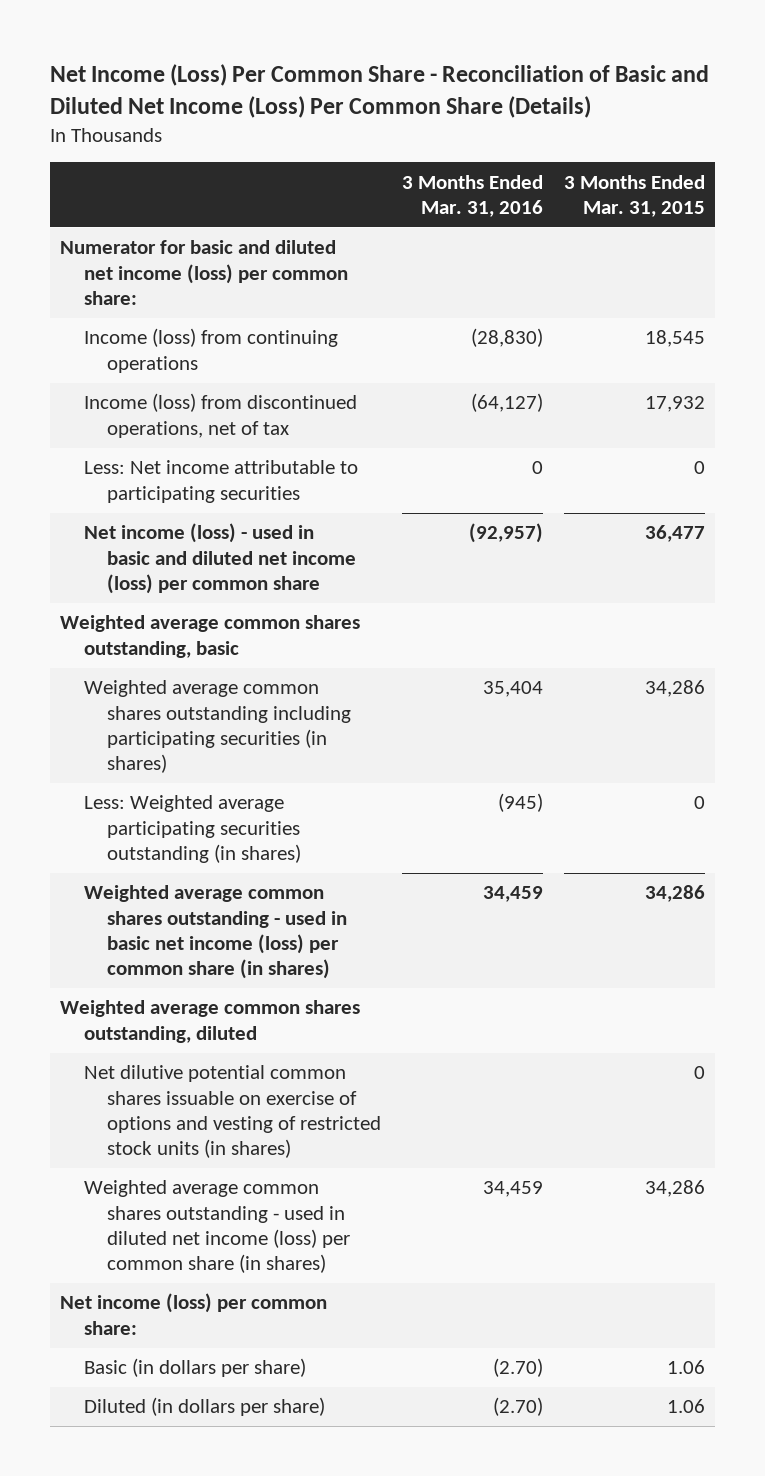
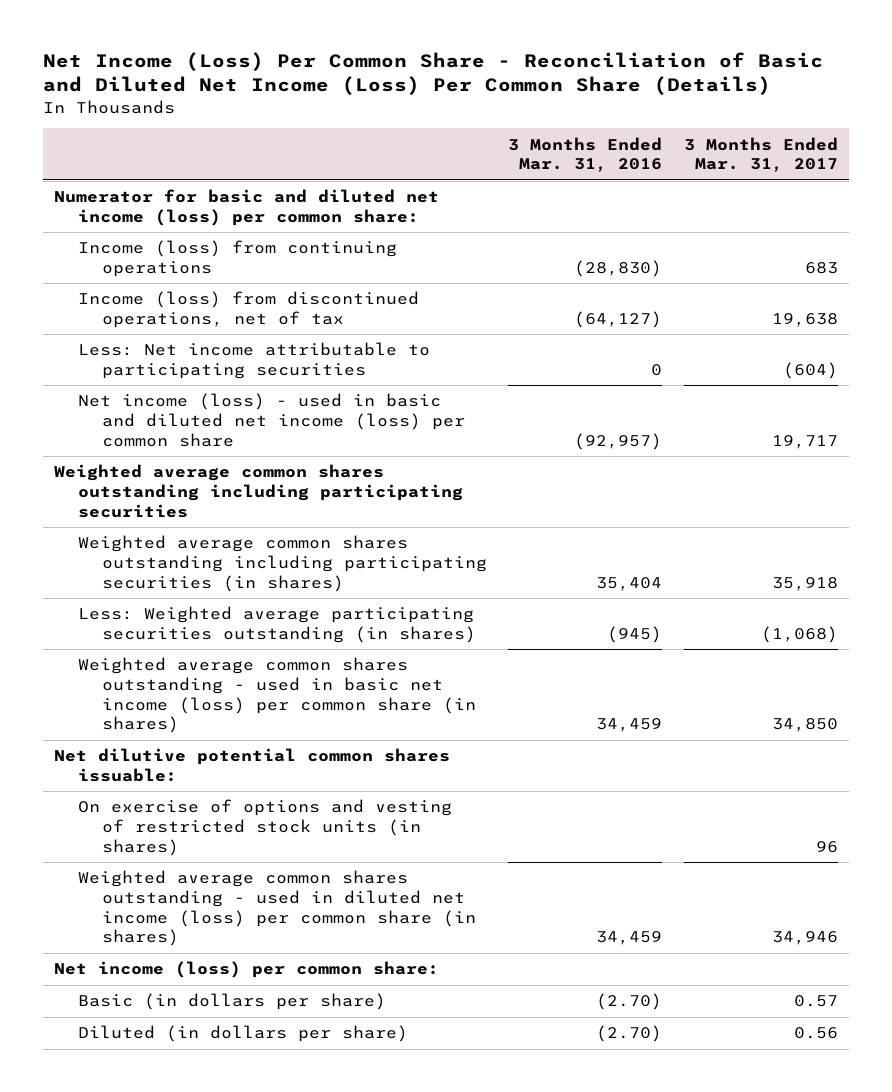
[563,174,705,217] 3 Months Ended Mar. 31, 2015 -> none
none -> [684,136,839,173] 3 Months Ended Mar. 31, 2017
[59,615,360,658] Weighted average common shares outstanding, basic -> [53,464,463,518] Weighted average common shares outstanding including participating securities
[59,1000,360,1043] Weighted average common shares outstanding, diluted -> [53,748,450,782] Net dilutive potential common shares issuable:
[83,1065,382,1158] Net dilutive potential common shares issuable on exercise of options and vesting of restricted stock units (in shares) -> [77,799,452,856] On exercise of options and vesting of restricted stock units (in shares)

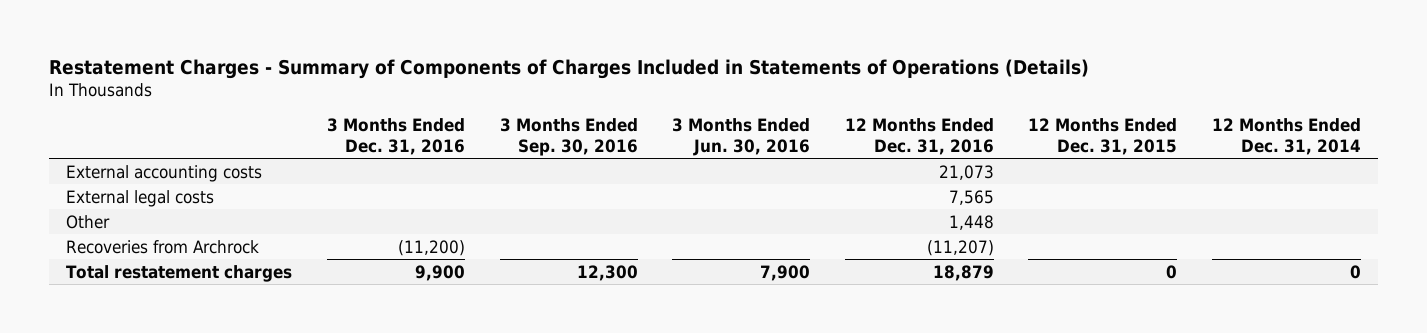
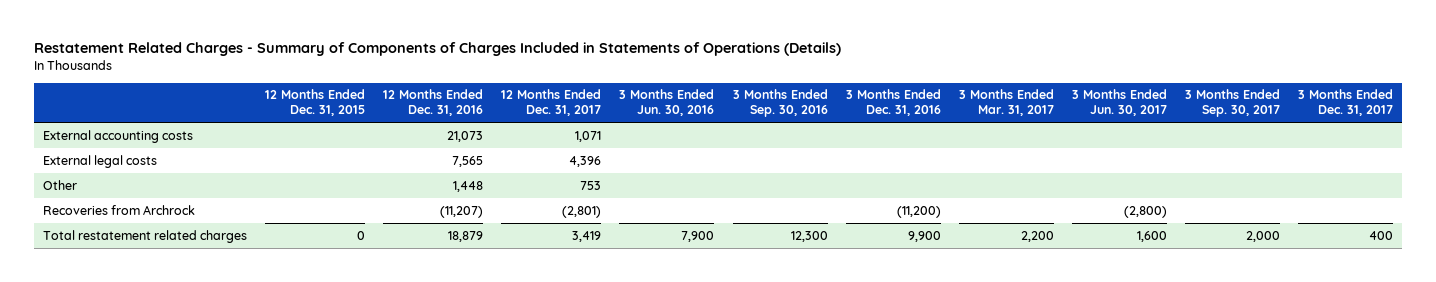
[49,59,1090,80] Restatement Charges - Summary of Components of Charges Included in Statements of Operations (Details) -> [33,42,841,57] Restatement Related Charges - Summary of Components of Charges Included in Statements of Operations (Details)
[1211,118,1361,155] 12 Months Ended Dec. 31, 2014 -> none
none -> [501,89,602,117] 12 Months Ended Dec. 31, 2017
none -> [958,89,1054,117] 3 Months Ended Mar. 31, 2017
none -> [1071,89,1167,117] 3 Months Ended Jun. 30, 2017
none -> [1185,89,1281,118] 3 Months Ended Sep. 30, 2017
none -> [1298,89,1394,117] 3 Months Ended Dec. 31, 2017
[66,264,293,282] Total restatement charges -> [42,229,247,243] Total restatement related charges

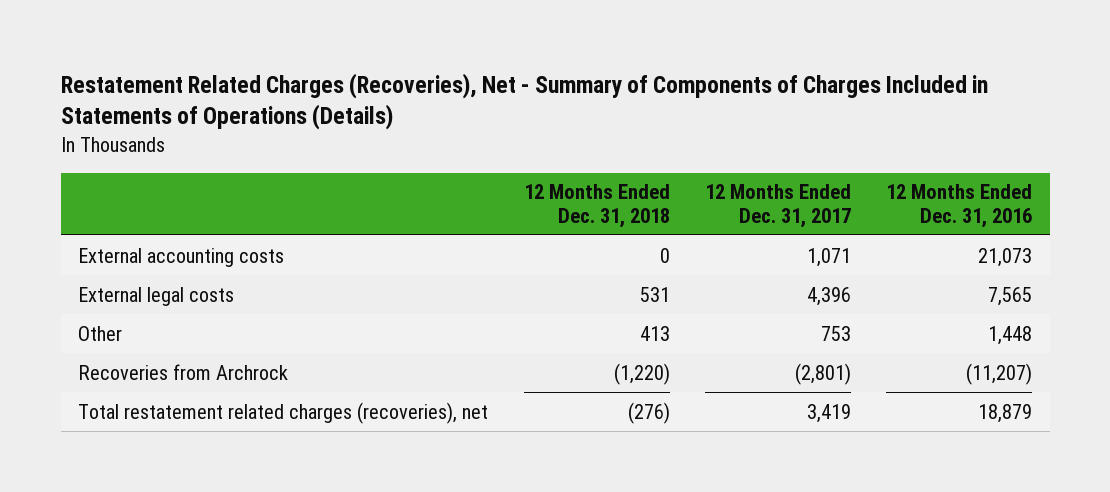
[33,42,841,57] Restatement Related Charges - Summary of Components of Charges Included in Statements of Operations (Details) -> [60,72,988,131] Restatement Related Charges (Recoveries), Net - Summary of Components of Charges Included in Statements of Operations (Details)
[264,89,365,117] 12 Months Ended Dec. 31, 2015 -> none
[619,89,715,117] 3 Months Ended Jun. 30, 2016 -> none
[732,89,828,118] 3 Months Ended Sep. 30, 2016 -> none
[845,89,941,117] 3 Months Ended Dec. 31, 2016 -> none
[958,89,1054,117] 3 Months Ended Mar. 31, 2017 -> none
[1071,89,1167,117] 3 Months Ended Jun. 30, 2017 -> none
[1185,89,1281,118] 3 Months Ended Sep. 30, 2017 -> none
[1298,89,1394,117] 3 Months Ended Dec. 31, 2017 -> none
none -> [523,184,670,228] 12 Months Ended Dec. 31, 2018
[42,229,247,243] Total restatement related charges -> [78,401,489,424] Total restatement related charges (recoveries), net

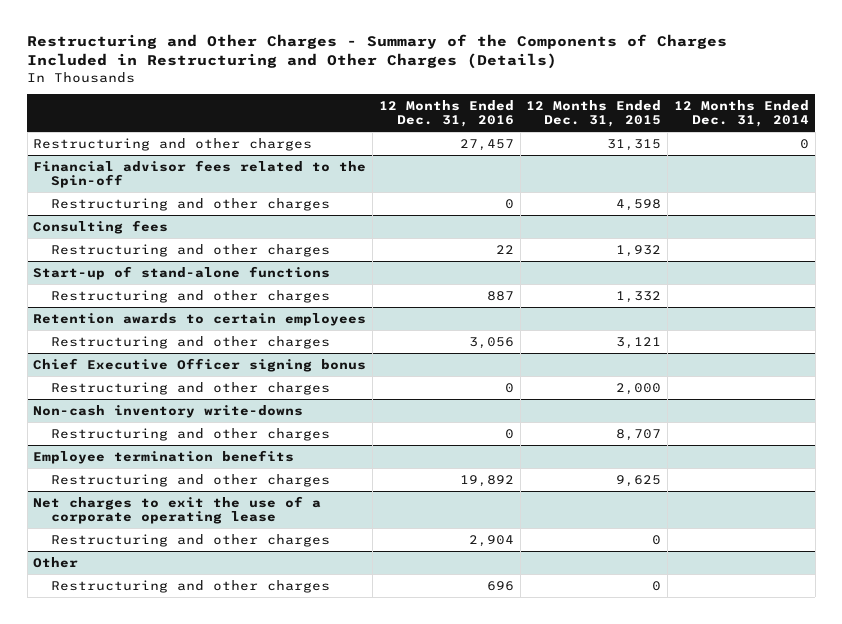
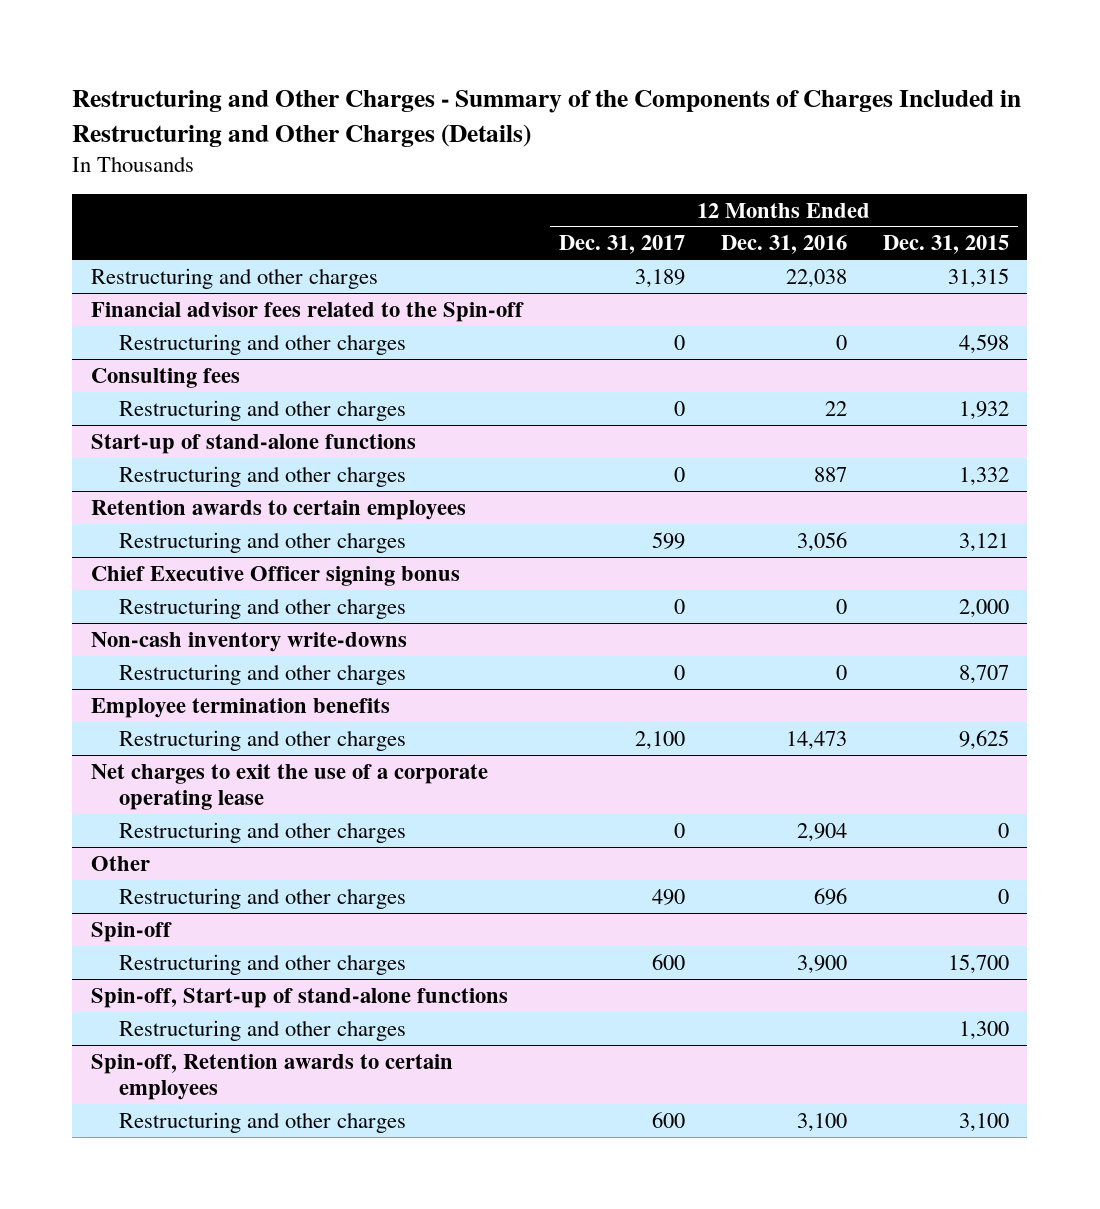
[673,99,809,128] 12 Months Ended Dec. 31, 2014 -> none
none -> [558,235,685,255] Dec. 31, 2017
[459,138,514,151] 27,457 -> [786,268,848,288] 22,038
[459,474,514,487] 19,892 -> [786,730,848,750] 14,473
none -> [90,921,172,942] Spin-off
none -> [119,953,407,975] Restructuring and other charges
none -> [90,987,508,1008] Spin-off, Start-up of stand-alone functions
none -> [119,1019,407,1041] Restructuring and other charges
none -> [90,1053,453,1100] Spin-off, Retention awards to certain employees
none -> [119,1111,407,1133] Restructuring and other charges

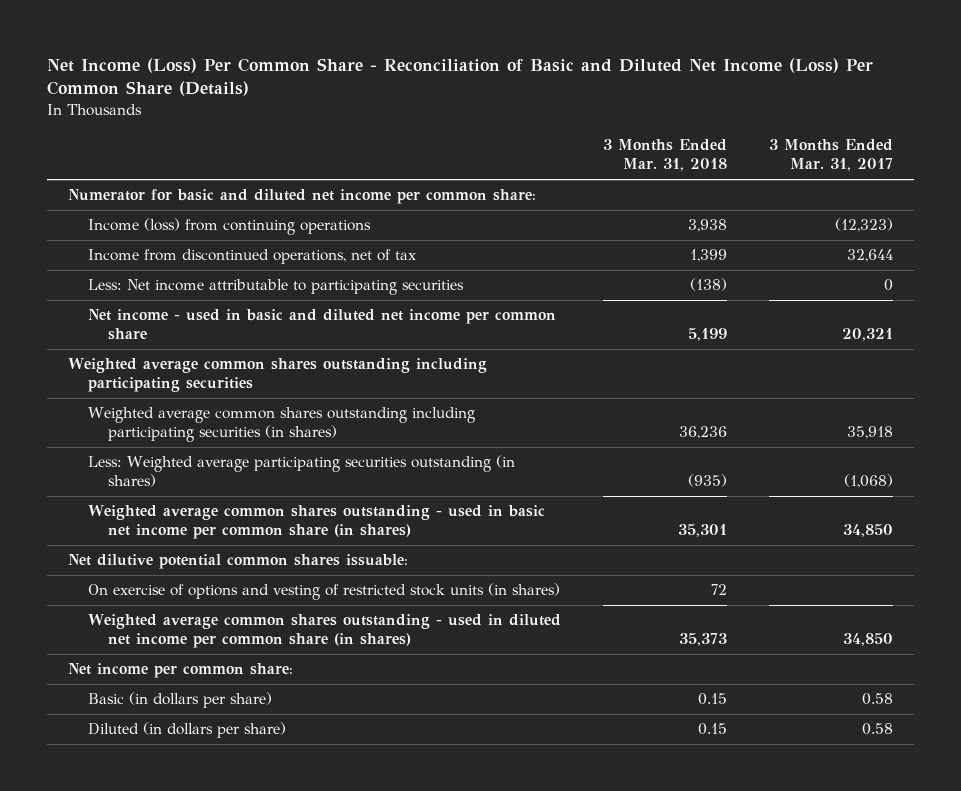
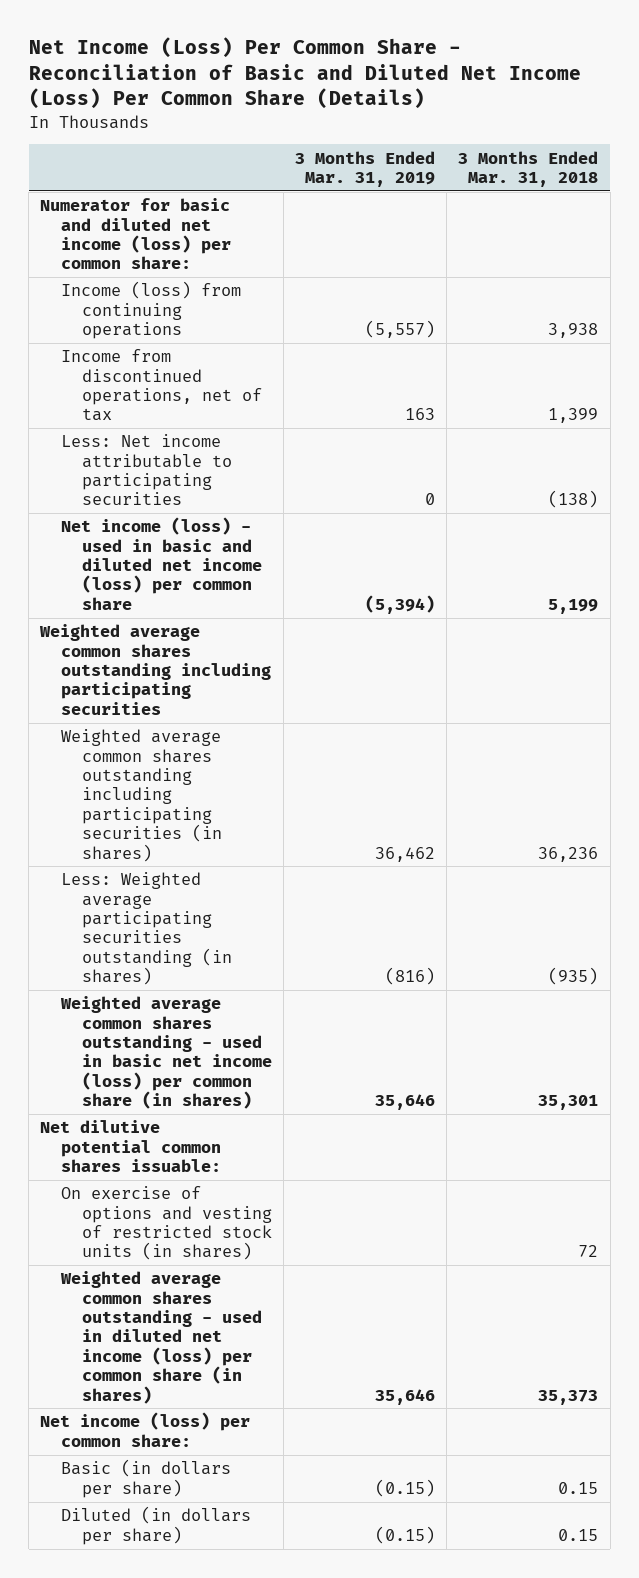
[769,139,894,172] 3 Months Ended Mar. 31, 2017 -> none
none -> [295,150,436,187] 3 Months Ended Mar. 31, 2019
[67,189,536,205] Numerator for basic and diluted net income per common share: -> [40,198,232,270] Numerator for basic and diluted net income (loss) per common share:
[88,309,557,341] Net income - used in basic and diluted net income per common share -> [61,517,263,610] Net income (loss) - used in basic and diluted net income (loss) per common share
[88,505,546,540] Weighted average common shares outstanding - used in basic net income per common share (in shares) -> [60,996,273,1110] Weighted average common shares outstanding - used in basic net income (loss) per common share (in shares)
[88,614,562,649] Weighted average common shares outstanding - used in diluted net income per common share (in shares) -> [60,1271,263,1404] Weighted average common shares outstanding - used in diluted net income (loss) per common share (in shares)
[67,663,293,679] Net income per common share: -> [40,1412,251,1447] Net income (loss) per common share:

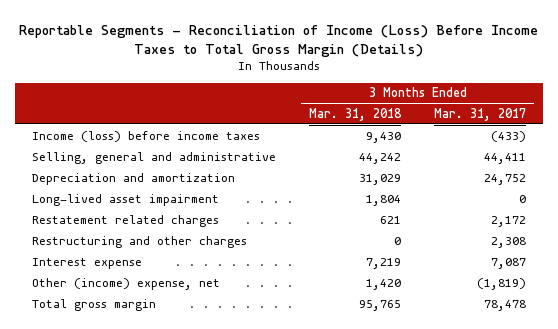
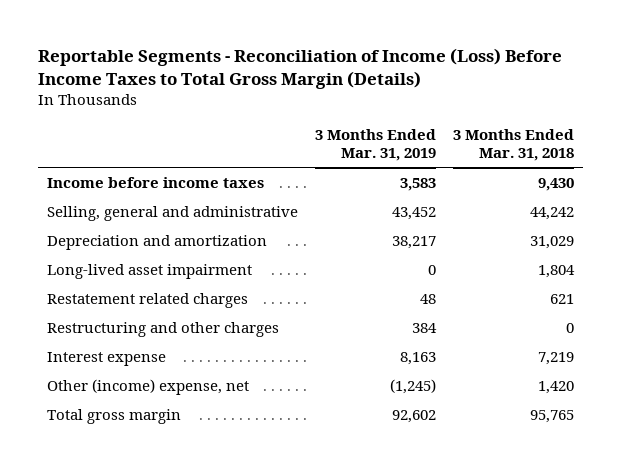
[434,107,527,121] Mar. 31, 2017 -> none
none -> [315,129,437,162] 3 Months Ended Mar. 31, 2019
[31,130,260,142] Income (loss) before income taxes -> [47,176,265,188] Income before income taxes

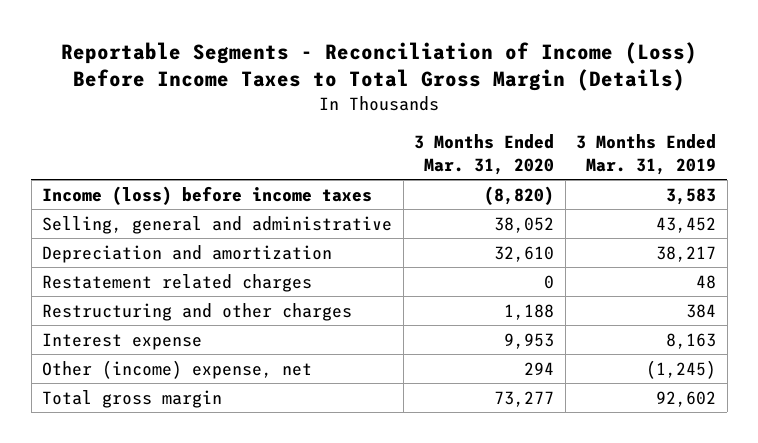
[453,129,575,162] 3 Months Ended Mar. 31, 2018 -> none
none -> [414,134,555,176] 3 Months Ended Mar. 31, 2020
[47,176,265,188] Income before income taxes -> [42,185,373,205] Income (loss) before income taxes
[47,263,253,279] Long-lived asset impairment -> none

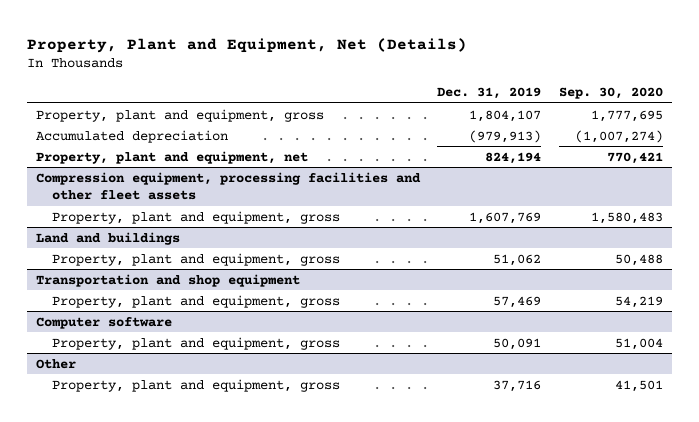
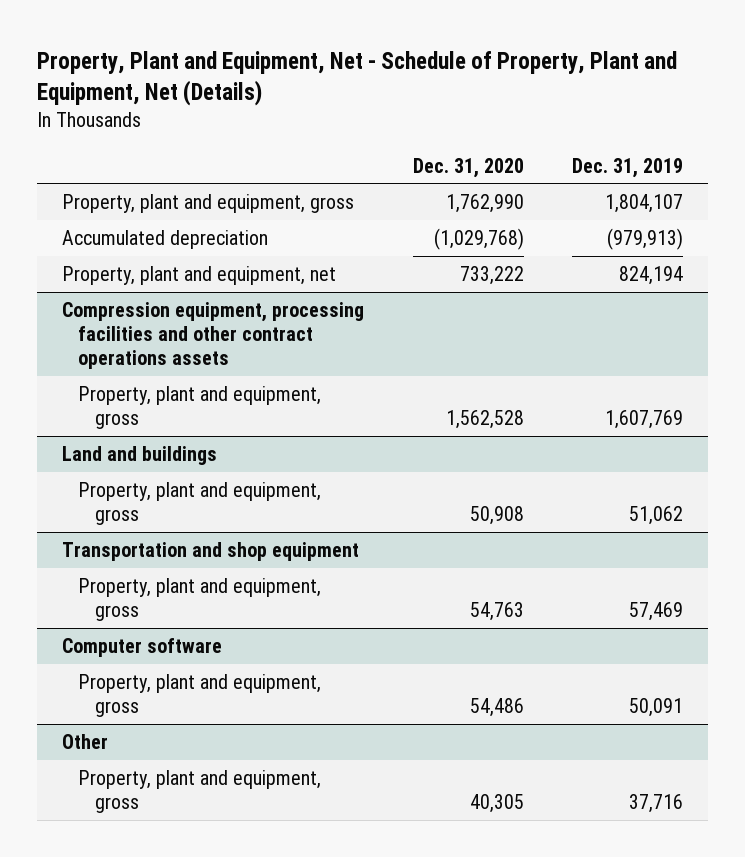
[26,37,467,53] Property, Plant and Equipment, Net (Details) -> [37,50,678,107] Property, Plant and Equipment, Net - Schedule of Property, Plant and Equipment, Net (Details)
[559,86,664,99] Sep. 30, 2020 -> none
none -> [412,157,524,178] Dec. 31, 2020
[35,171,421,201] Compression equipment, processing facilities and other fleet assets -> [61,302,364,370] Compression equipment, processing facilities and other contract operations assets

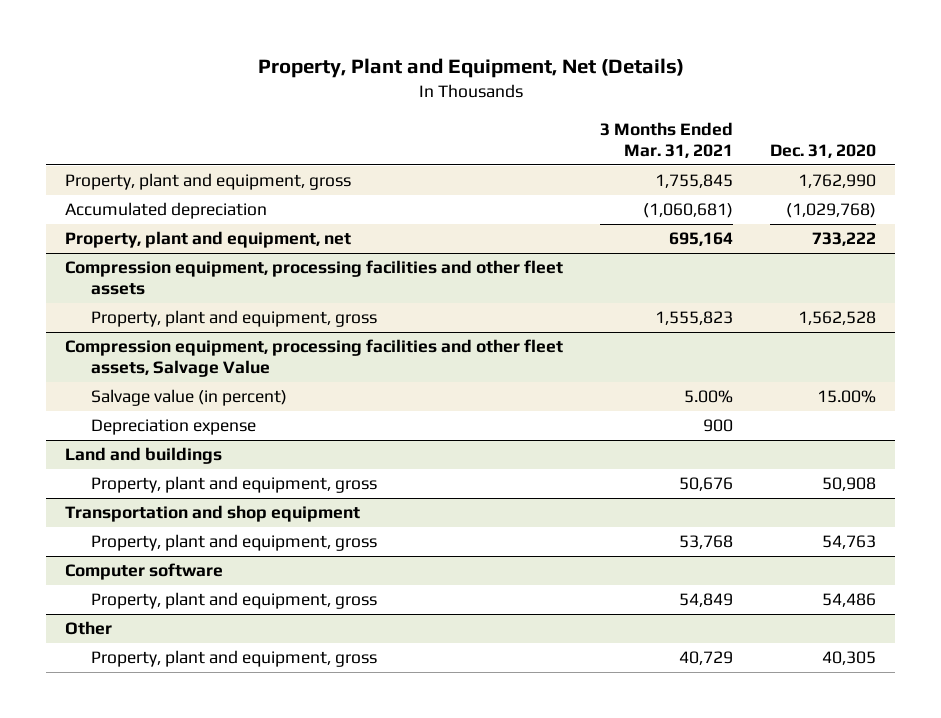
[37,50,678,107] Property, Plant and Equipment, Net - Schedule of Property, Plant and Equipment, Net (Details) -> [257,58,684,79] Property, Plant and Equipment, Net (Details)
[572,157,684,178] Dec. 31, 2019 -> none
none -> [600,122,734,159] 3 Months Ended Mar. 31, 2021
[61,302,364,370] Compression equipment, processing facilities and other contract operations assets -> [64,260,563,296] Compression equipment, processing facilities and other fleet assets
none -> [64,339,563,378] Compression equipment, processing facilities and other fleet assets, Salvage Value
none -> [90,389,287,407] Salvage value (in percent)
none -> [90,419,256,436] Depreciation expense

